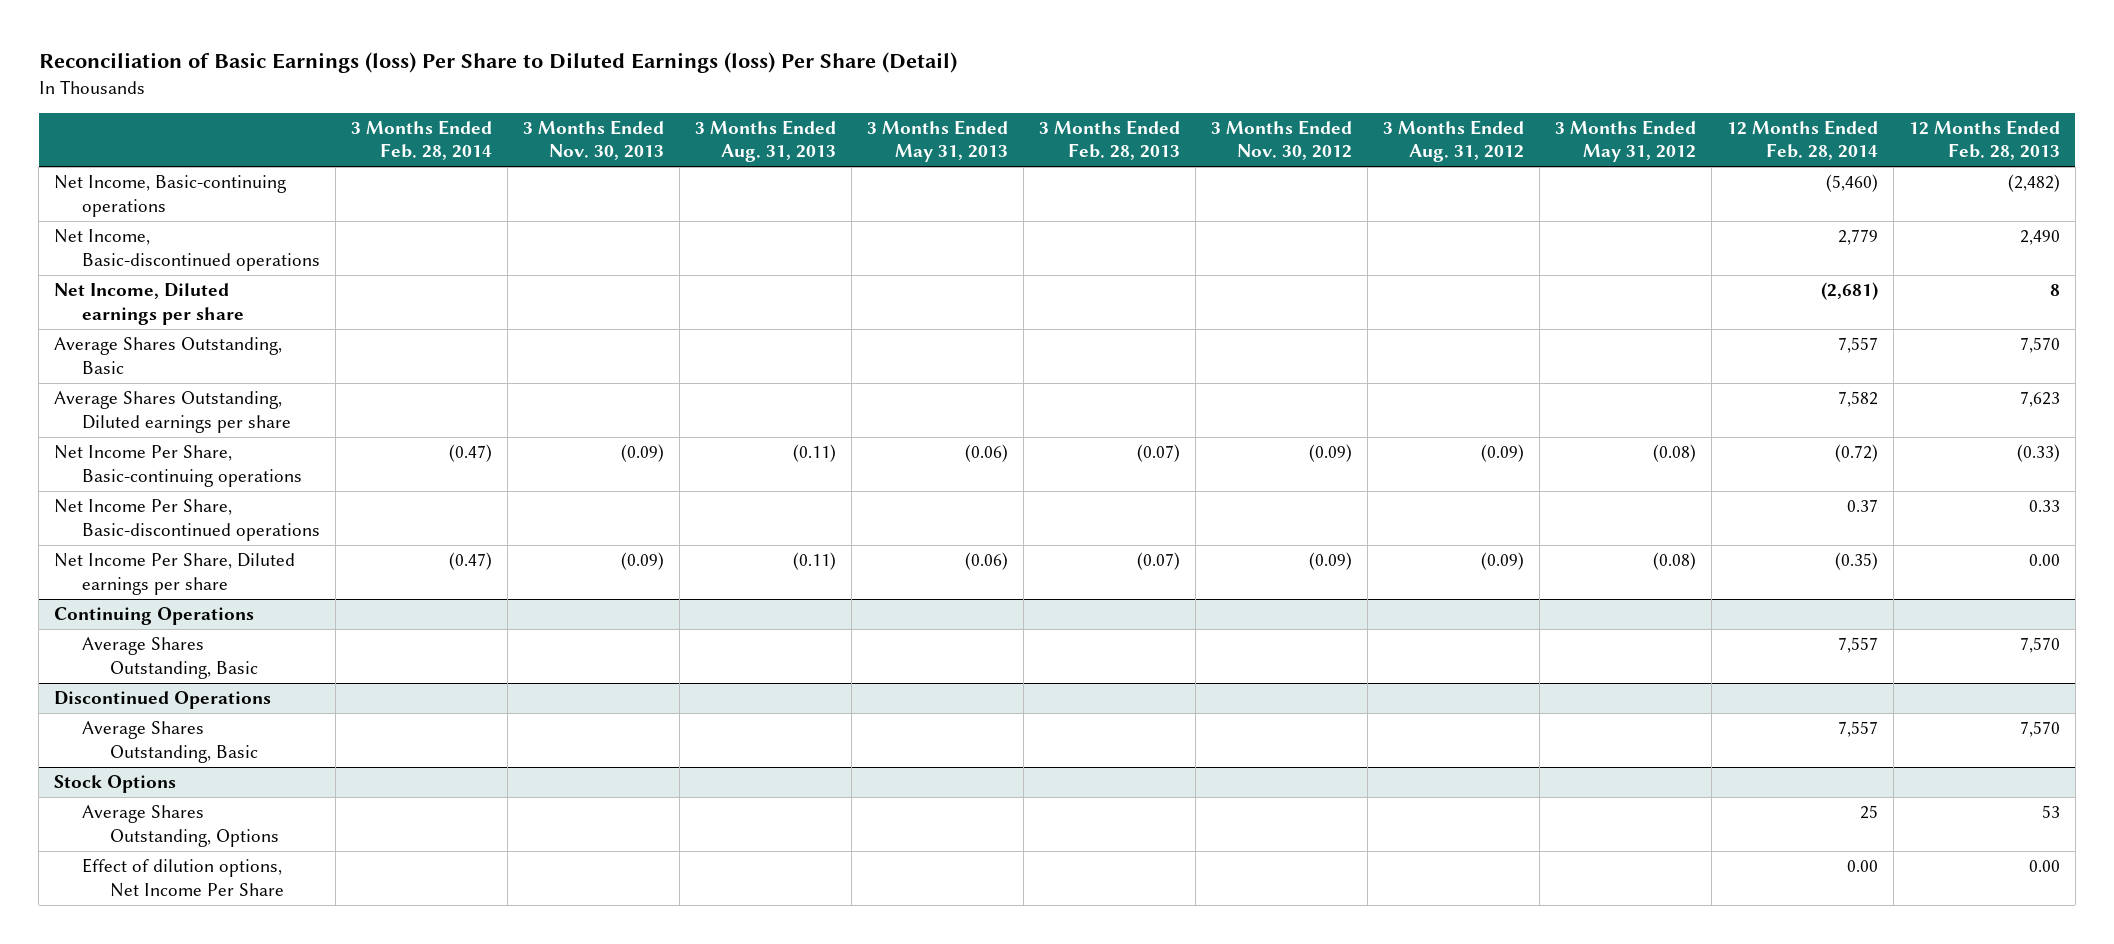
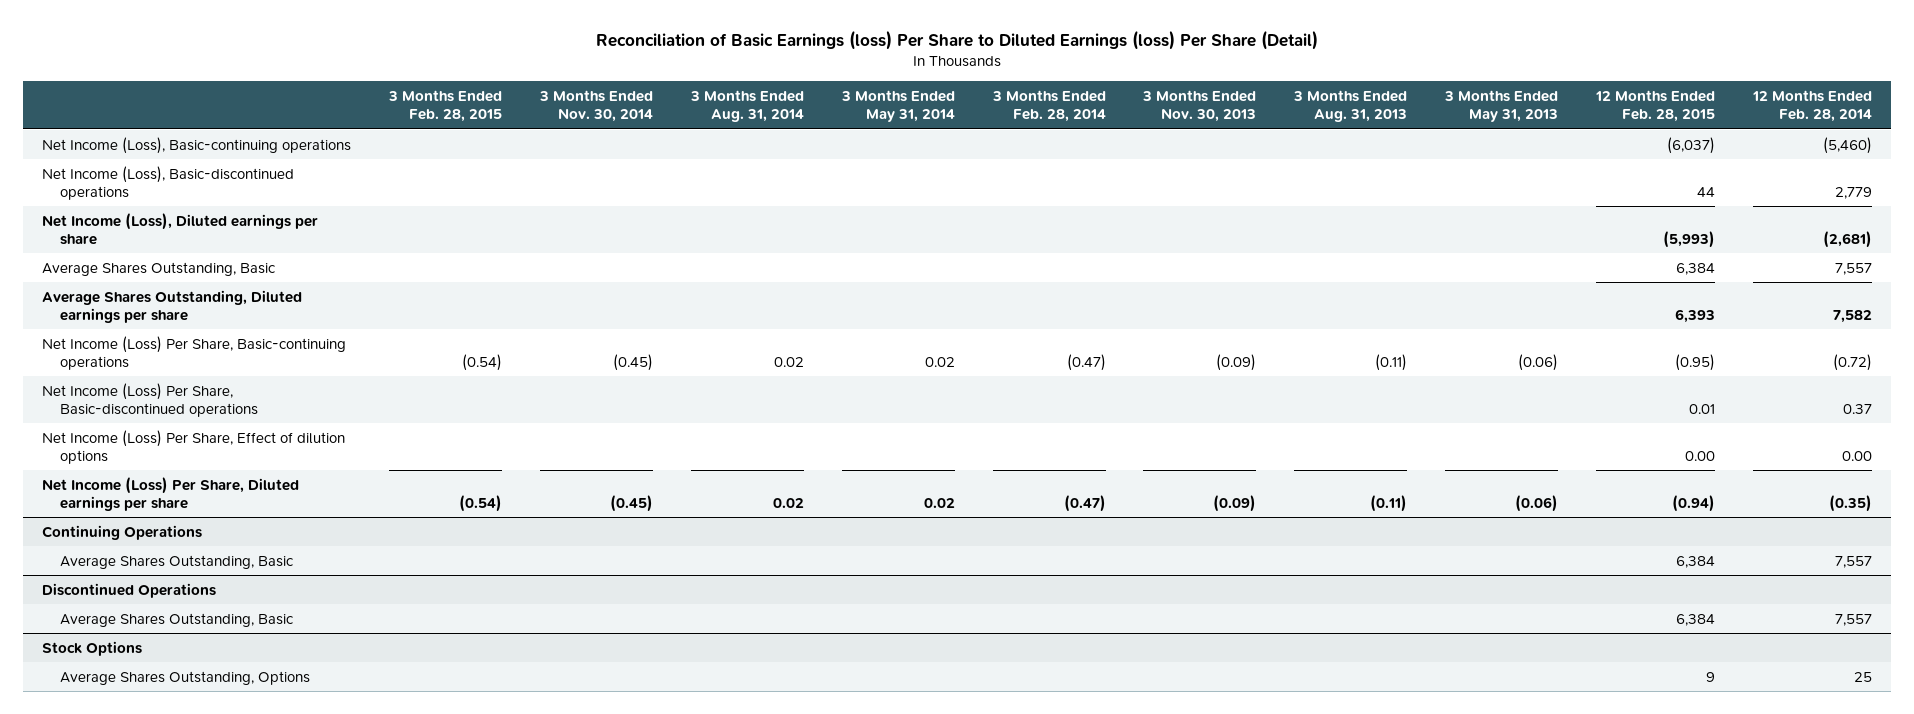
[1039,119,1181,161] 3 Months Ended Feb. 28, 2013 -> none
[1211,119,1353,161] 3 Months Ended Nov. 30, 2012 -> none
[1382,119,1524,163] 3 Months Ended Aug. 31, 2012 -> none
[1554,119,1696,163] 3 Months Ended May 31, 2012 -> none
[1908,119,2060,161] 12 Months Ended Feb. 28, 2013 -> none
none -> [387,90,502,122] 3 Months Ended Feb. 28, 2015
none -> [538,90,653,122] 3 Months Ended Nov. 30, 2014
none -> [689,90,804,122] 3 Months Ended Aug. 31, 2014
none -> [840,90,955,122] 3 Months Ended May 31, 2014
none -> [1595,90,1716,122] 12 Months Ended Feb. 28, 2015
[54,175,287,217] Net Income, Basic-continuing operations -> [42,136,352,154] Net Income (Loss), Basic-continuing operations
[54,229,321,271] Net Income, Basic-discontinued operations -> [42,165,295,200] Net Income (Loss), Basic-discontinued operations
[54,283,245,325] Net Income, Diluted earnings per share -> [42,212,319,245] Net Income (Loss), Diluted earnings per share
[54,445,303,487] Net Income Per Share, Basic-continuing operations -> [42,335,347,370] Net Income (Loss) Per Share, Basic-continuing operations
[54,499,321,541] Net Income Per Share, Basic-discontinued operations -> [42,382,258,417] Net Income (Loss) Per Share, Basic-discontinued operations
none -> [42,429,346,464] Net Income (Loss) Per Share, Effect of dilution options
[54,553,296,595] Net Income Per Share, Diluted earnings per share -> [42,476,300,511] Net Income (Loss) Per Share, Diluted earnings per share
[82,858,285,897] Effect of dilution options, Net Income Per Share -> none

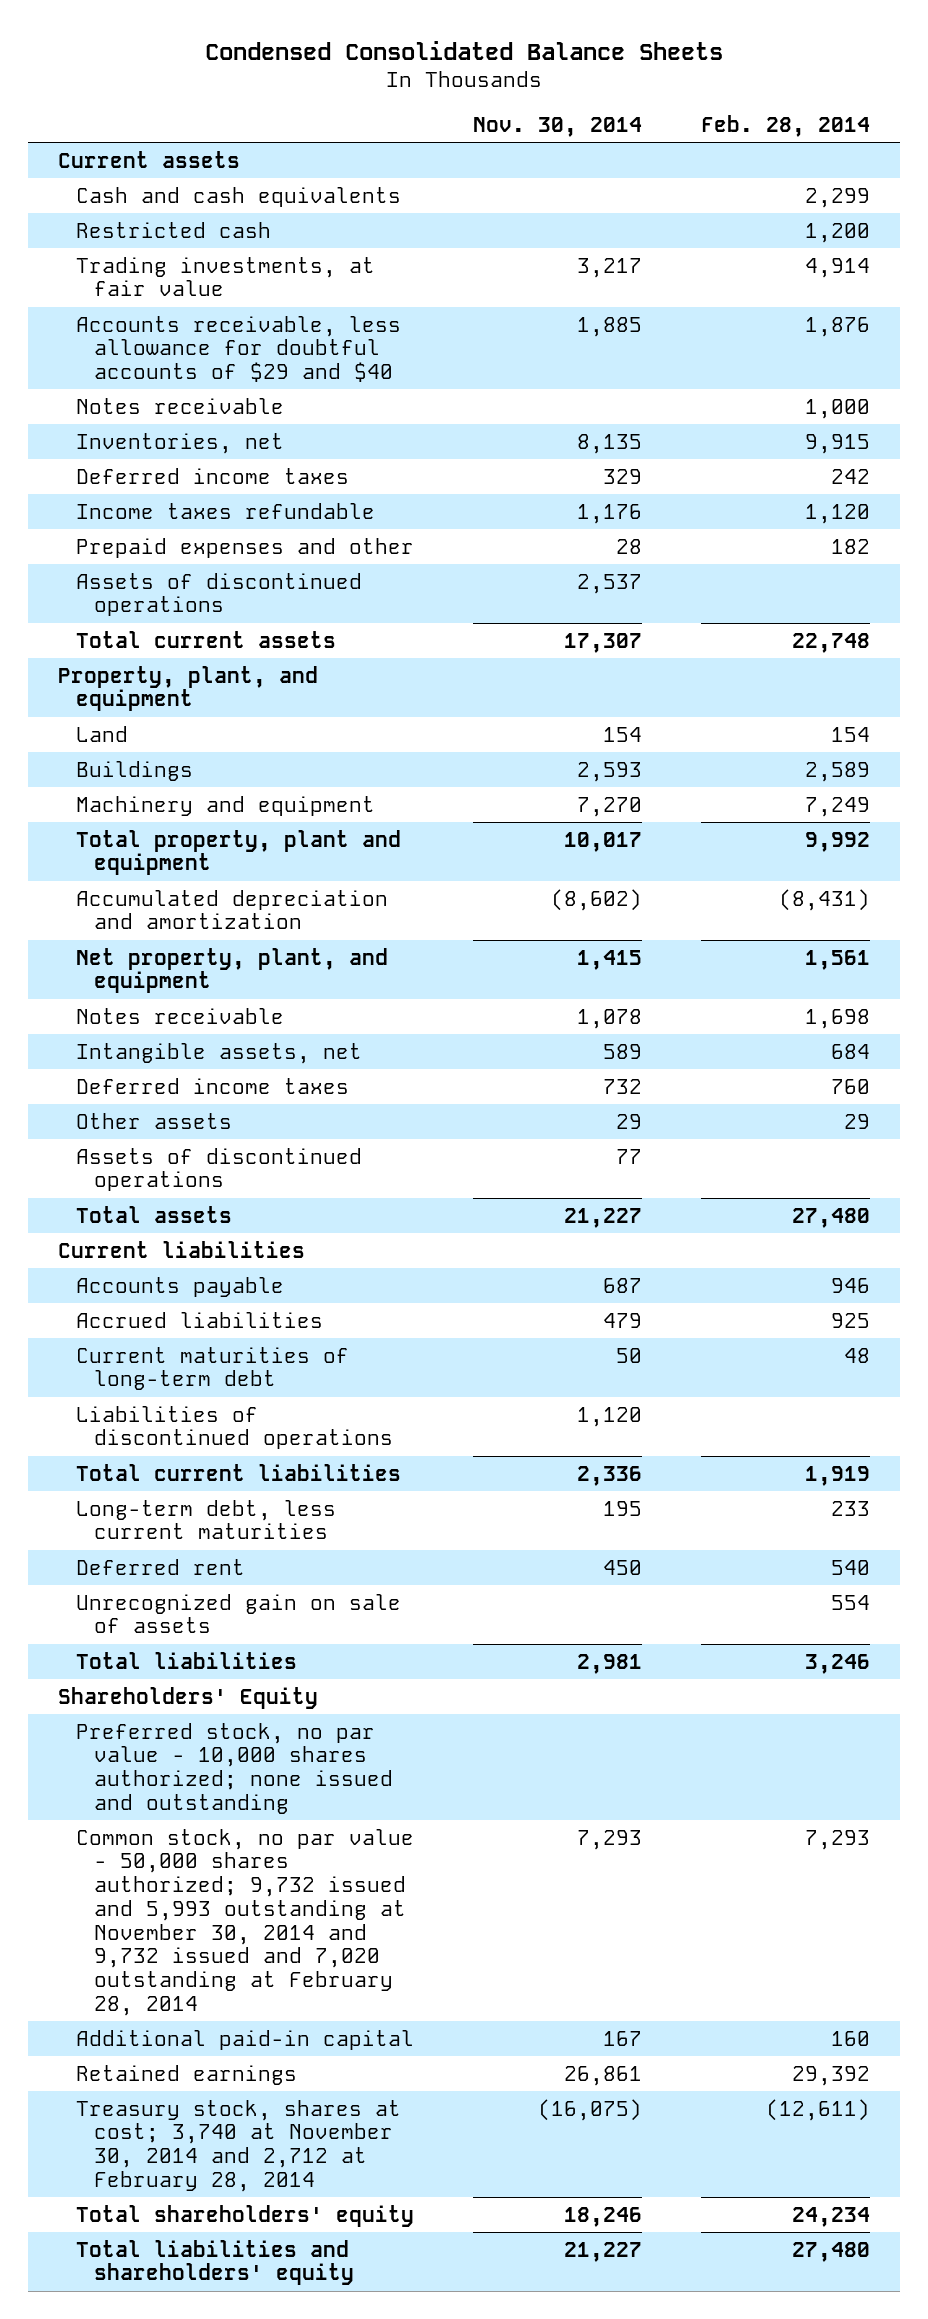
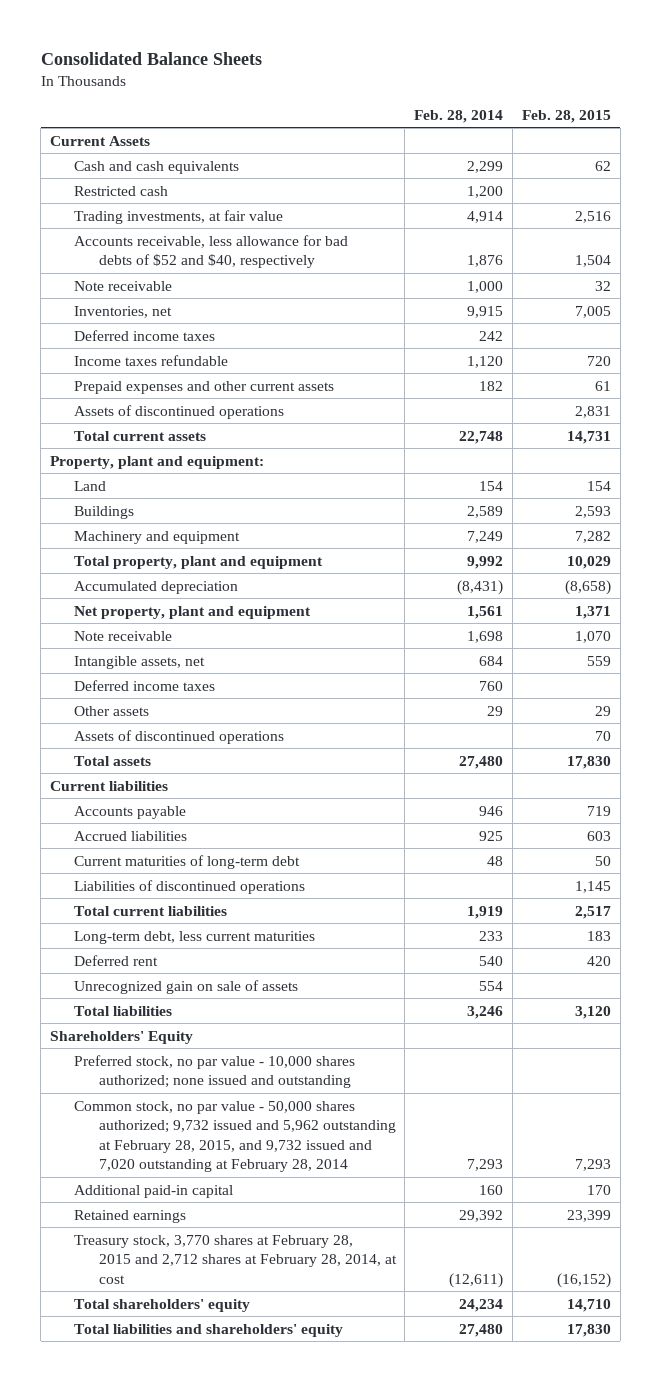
[204,40,723,60] Condensed Consolidated Balance Sheets -> [40,51,262,65] Consolidated Balance Sheets
[473,116,643,137] Nov. 30, 2014 -> none
none -> [521,109,611,123] Feb. 28, 2015
[57,150,240,168] Current assets -> [49,135,150,146] Current Assets
[76,315,402,383] Accounts receivable, less allowance for doubtful accounts of $29 and $40 -> [74,234,349,269] Accounts receivable, less allowance for bad debts of $52 and $40, respectively
[76,397,285,414] Notes receivable -> [74,280,173,291] Note receivable
[76,537,415,558] Prepaid expenses and other -> [74,380,335,394] Prepaid expenses and other current assets
[57,665,318,712] Property, plant, and equipment -> [49,455,264,469] Property, plant and equipment:
[76,889,389,930] Accumulated depreciation and amortization -> [74,580,239,594] Accumulated depreciation
[76,947,389,994] Net property, plant, and equipment -> [74,605,312,619] Net property, plant and equipment
[76,1007,285,1024] Notes receivable -> [74,630,173,641] Note receivable
[76,1828,415,2016] Common stock, no par value - 50,000 shares authorized; 9,732 issued and 5,993 outstanding at November 30, 2014 and 9,732 issued and 7,020 outstanding at February 28, 2014 -> [74,1100,396,1173] Common stock, no par value - 50,000 shares authorized; 9,732 issued and 5,962 outstanding at February 28, 2015, and 9,732 issued and 7,020 outstanding at February 28, 2014
[76,2099,402,2192] Treasury stock, shares at cost; 3,740 at November 30, 2014 and 2,712 at February 28, 2014 -> [74,1234,397,1284] Treasury stock, 3,770 shares at February 28, 2015 and 2,712 shares at February 28, 2014, at cost

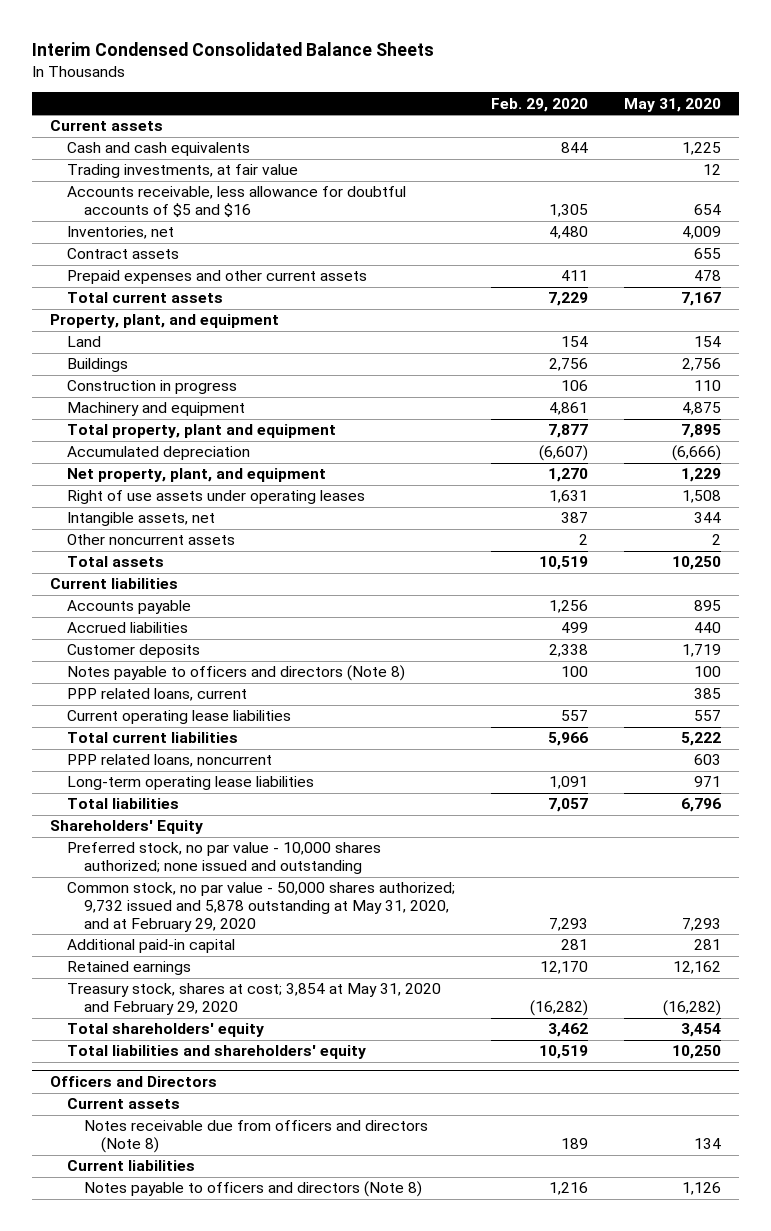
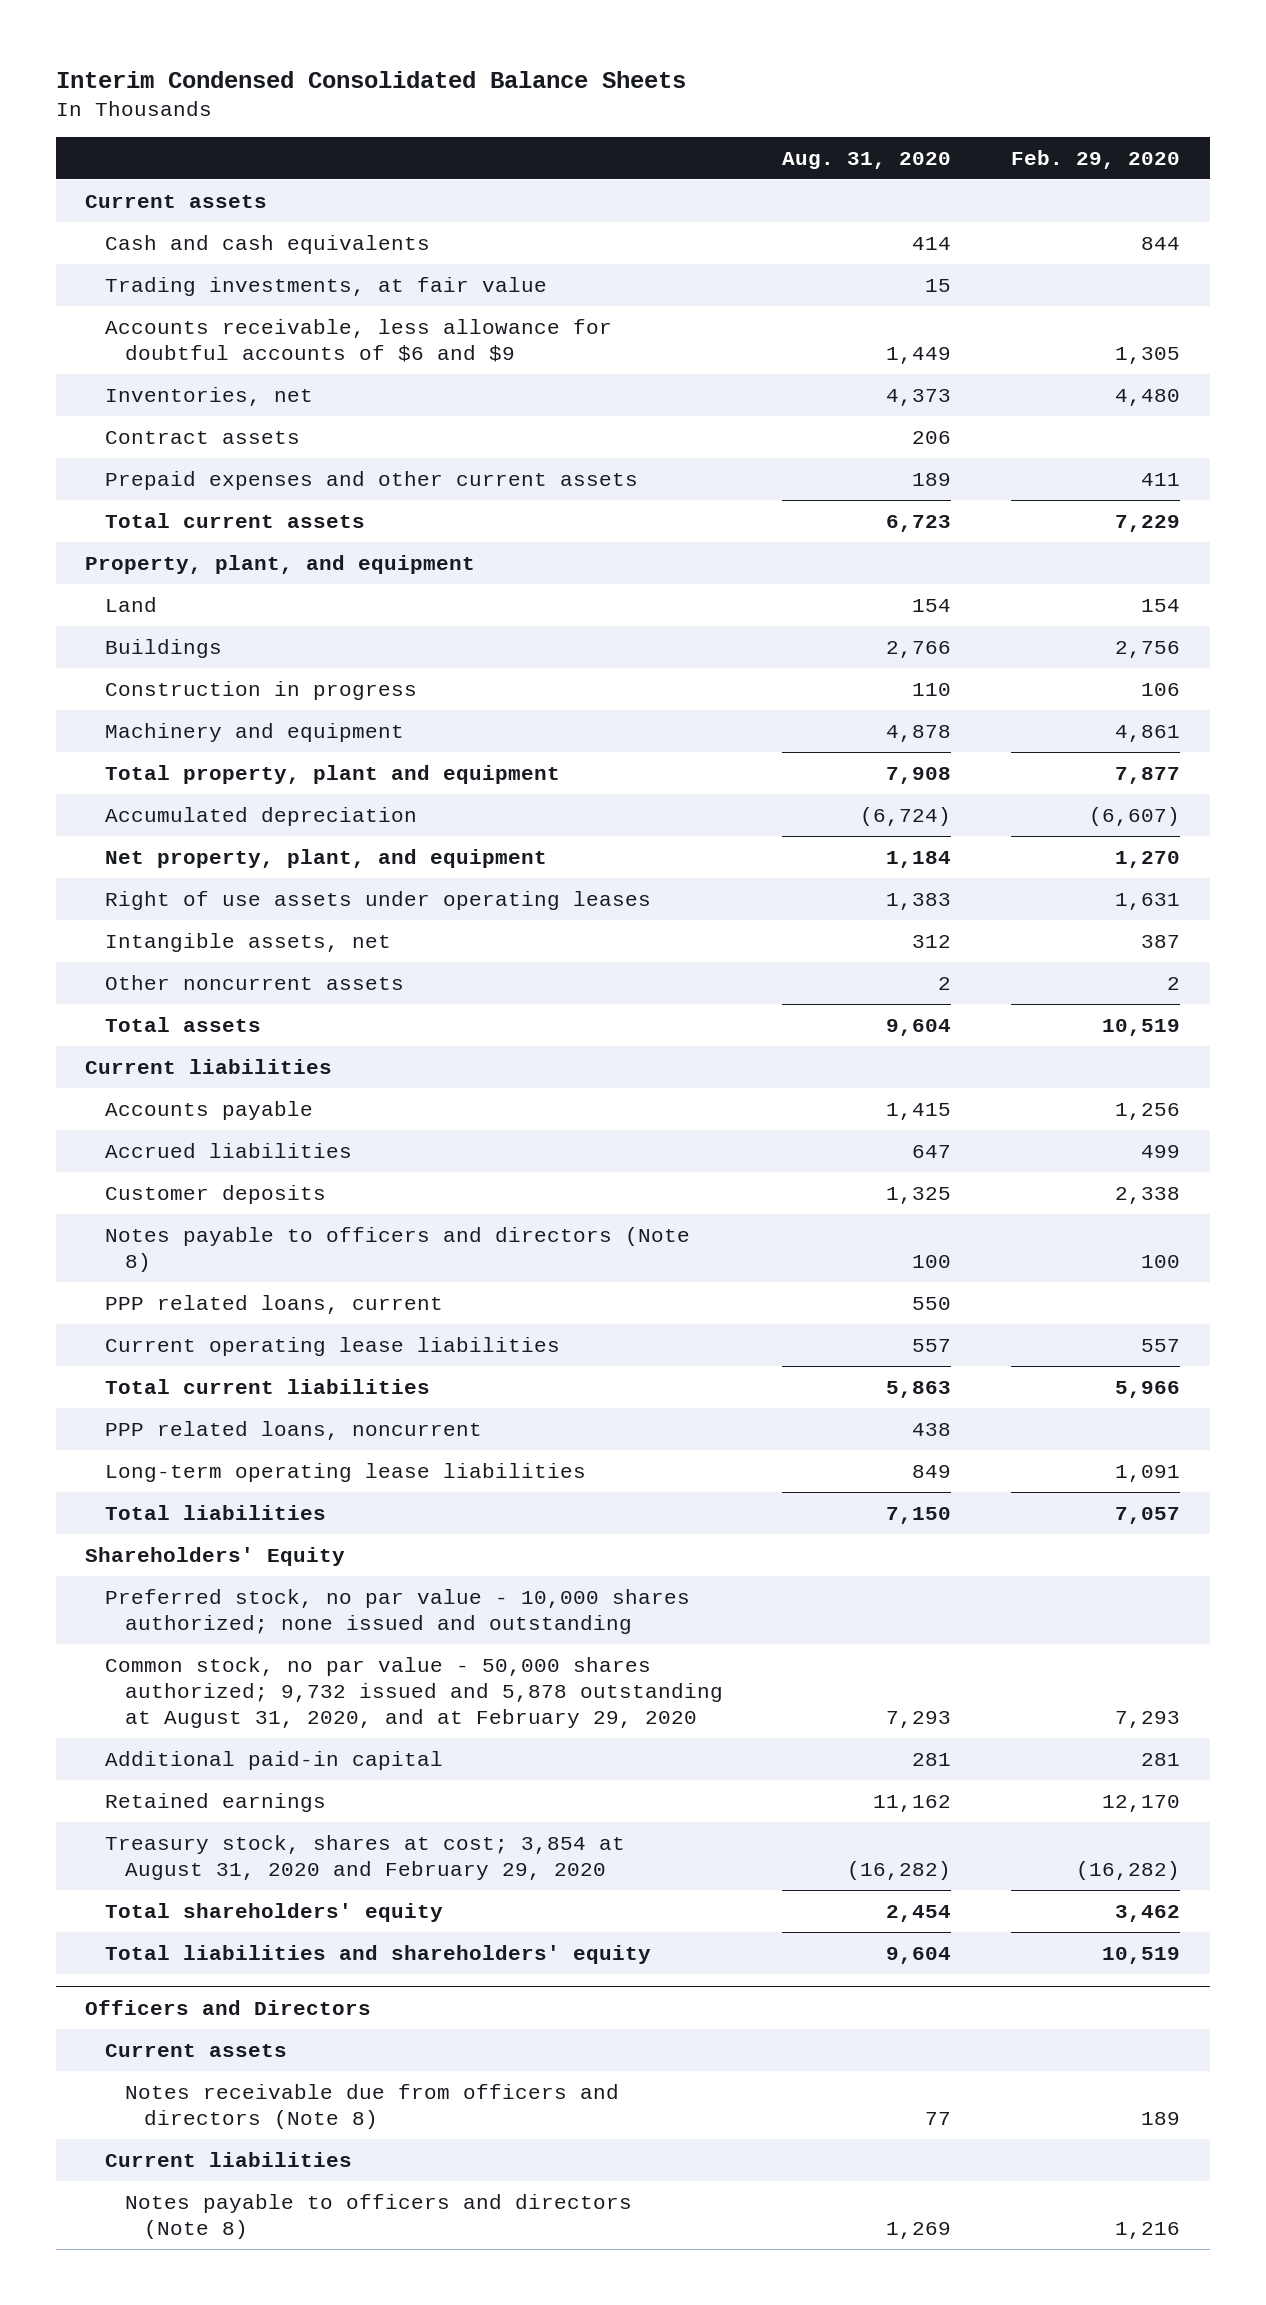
[623,97,721,112] May 31, 2020 -> none
none -> [782,151,952,169] Aug. 31, 2020
[67,186,407,218] Accounts receivable, less allowance for doubtful accounts of $5 and $16 -> [105,318,613,362] Accounts receivable, less allowance for doubtful accounts of $6 and $9
[67,882,456,932] Common stock, no par value - 50,000 shares authorized; 9,732 issued and 5,878 outstanding at May 31, 2020, and at February 29, 2020 -> [105,1656,723,1728] Common stock, no par value - 50,000 shares authorized; 9,732 issued and 5,878 outstanding at August 31, 2020, and at February 29, 2020
[67,983,442,1016] Treasury stock, shares at cost; 3,854 at May 31, 2020 and February 29, 2020 -> [105,1834,626,1880] Treasury stock, shares at cost; 3,854 at August 31, 2020 and February 29, 2020

